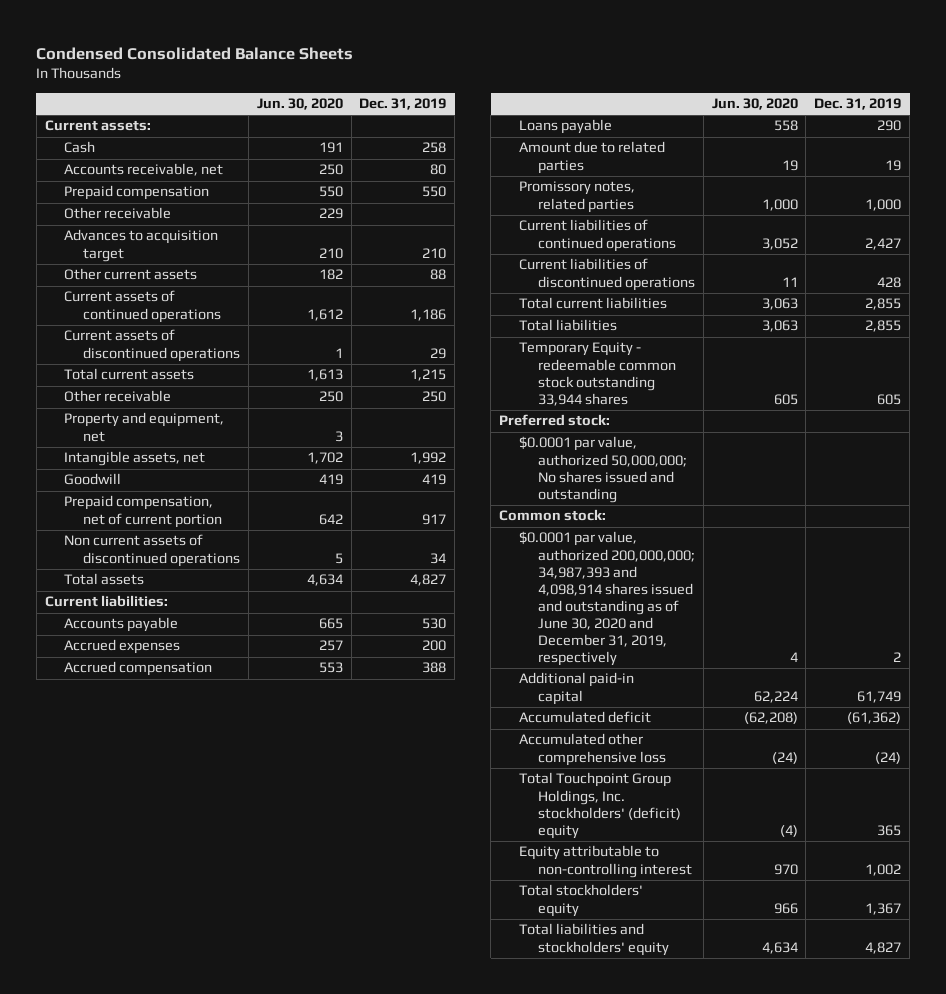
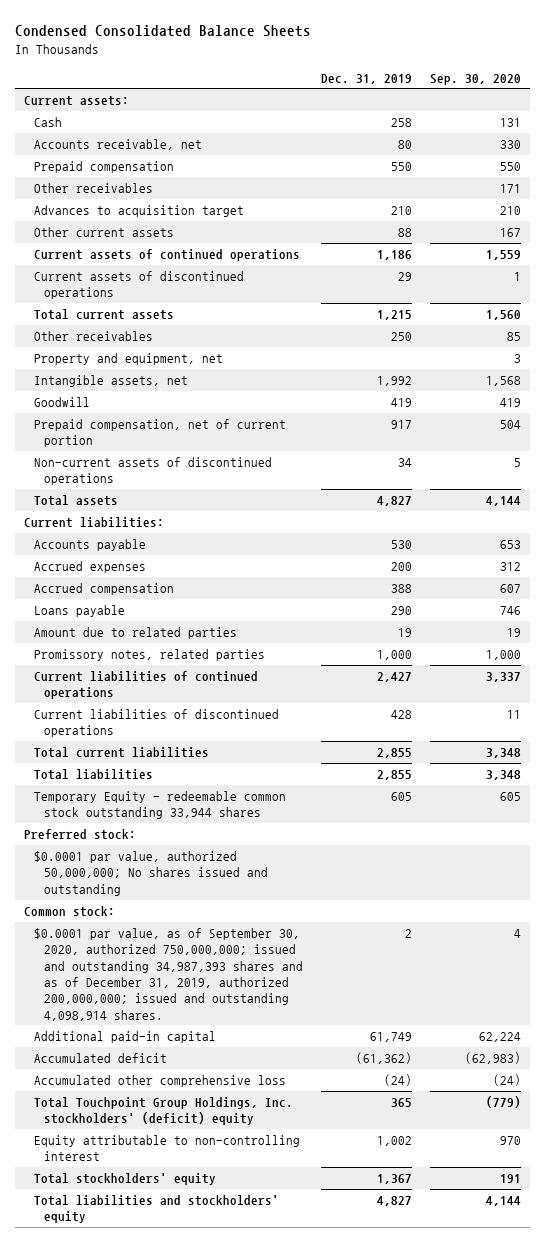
[256,98,343,111] Jun. 30, 2020 -> none
none -> [429,73,521,85] Sep. 30, 2020
[63,207,171,220] Other receivable -> [34,183,154,194] Other receivables
[63,390,171,403] Other receivable -> [34,331,154,342] Other receivables
[63,534,241,567] Non current assets of discontinued operations -> [34,457,273,486] Non-current assets of discontinued operations
[518,531,695,666] $0.0001 par value, authorized 200,000,000; 34,987,393 and 4,098,914 shares issued and outstanding as of June 30, 2020 and December 31, 2019, respectively -> [34,928,304,1021] $0.0001 par value, as of September 30, 2020, authorized 750,000,000; issued and outstanding 34,987,393 shares and as of December 31, 2019, authorized 200,000,000; issued and outstanding 4,098,914 shares.

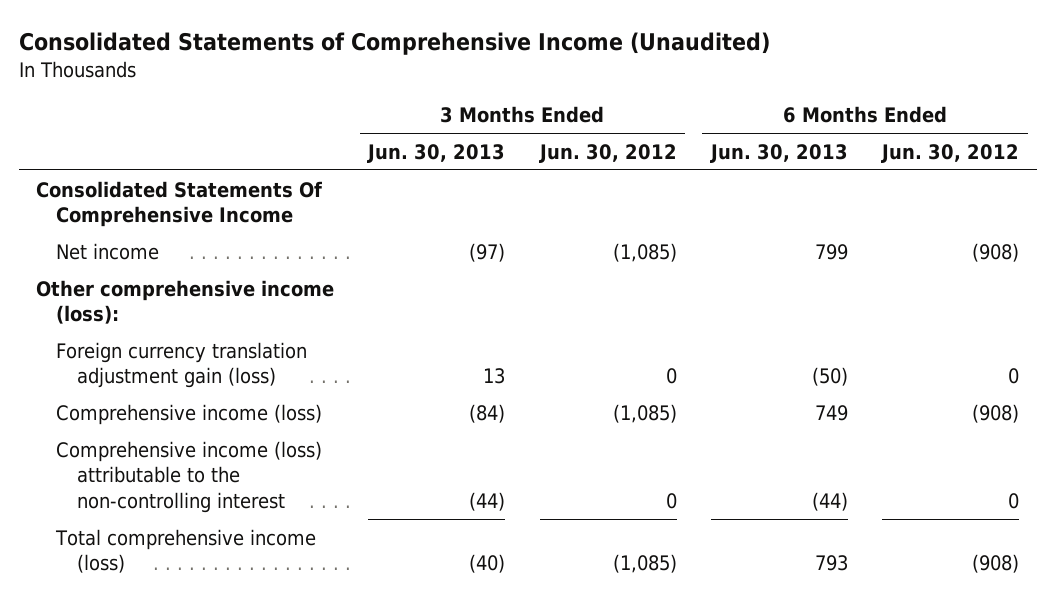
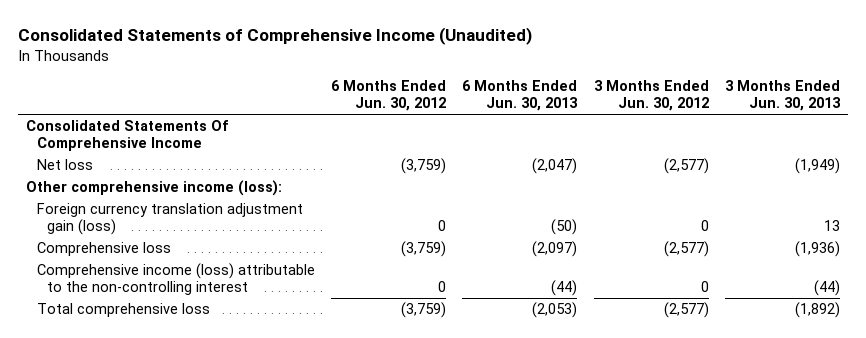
[56,242,160,260] Net income -> [36,159,93,171] Net loss
[469,242,506,262] (97) -> [795,158,841,175] (1,949)
[612,242,677,262] (1,085) -> [663,158,709,175] (2,577)
[815,243,849,260] 799 -> [532,158,578,175] (2,047)
[972,242,1020,262] (908) -> [401,158,447,175] (3,759)
[56,403,323,425] Comprehensive income (loss) -> [36,242,171,257] Comprehensive loss
[469,403,506,423] (84) -> [795,241,841,258] (1,936)
[612,403,677,423] (1,085) -> [663,241,709,258] (2,577)
[815,404,849,421] 749 -> [532,241,578,258] (2,097)
[972,403,1020,423] (908) -> [401,241,447,258] (3,759)
[55,528,317,574] Total comprehensive income (loss) -> [36,303,210,318] Total comprehensive loss
[469,554,506,574] (40) -> [795,302,841,319] (1,892)
[612,554,677,574] (1,085) -> [663,302,709,319] (2,577)
[815,555,849,572] 793 -> [532,302,578,319] (2,053)
[972,554,1020,574] (908) -> [401,302,447,319] (3,759)

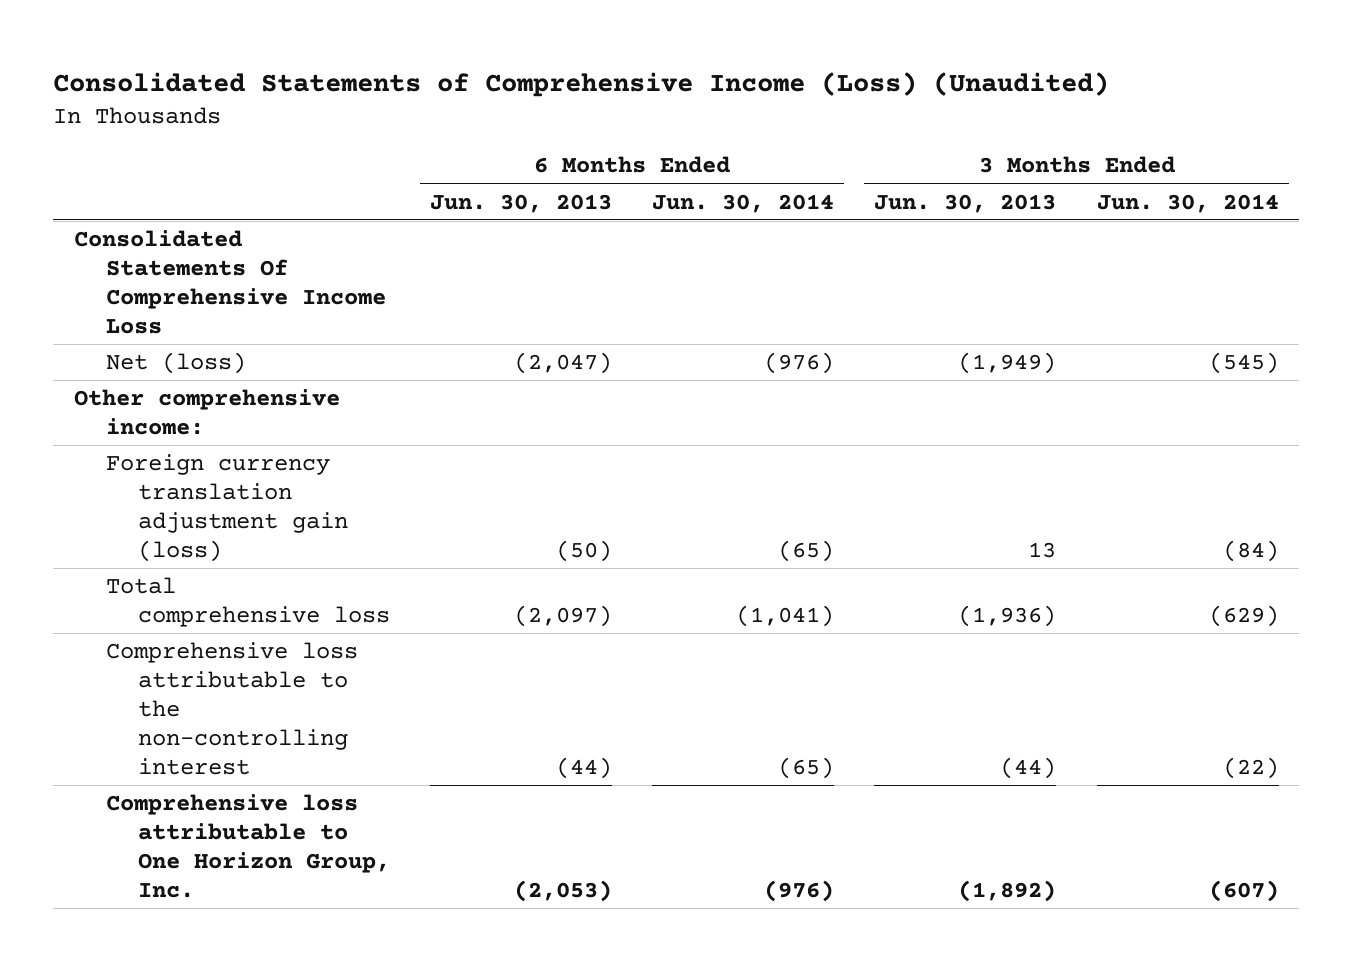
[18,26,533,45] Consolidated Statements of Comprehensive Income (Unaudited) -> [53,71,1110,97] Consolidated Statements of Comprehensive Income (Loss) (Unaudited)
[331,80,447,112] 6 Months Ended Jun. 30, 2012 -> none
[593,80,709,112] 3 Months Ended Jun. 30, 2012 -> none
none -> [652,193,835,213] Jun. 30, 2014
none -> [1096,193,1279,213] Jun. 30, 2014
[26,120,230,152] Consolidated Statements Of Comprehensive Income -> [73,230,386,335] Consolidated Statements Of Comprehensive Income Loss
[36,159,93,171] Net loss -> [105,352,246,375] Net (loss)
[26,180,283,197] Other comprehensive income (loss): -> [73,389,340,436] Other comprehensive income:
[36,242,171,257] Comprehensive loss -> [105,577,390,628] Total comprehensive loss
[36,263,315,296] Comprehensive income (loss) attributable to the non-controlling interest -> [105,642,358,776] Comprehensive loss attributable to the non-controlling interest
[36,303,210,318] Total comprehensive loss -> [105,794,390,899] Comprehensive loss attributable to One Horizon Group, Inc.

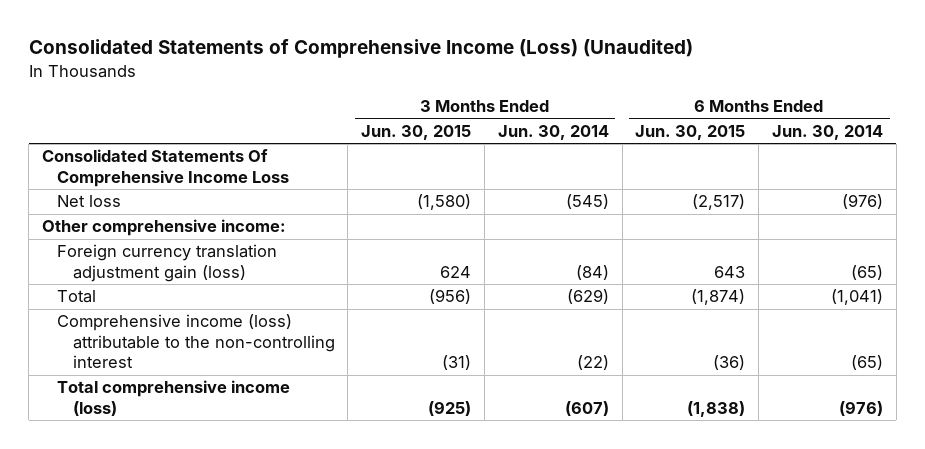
[429,193,612,213] Jun. 30, 2013 -> none
[874,193,1057,213] Jun. 30, 2013 -> none
none -> [361,124,472,140] Jun. 30, 2015
none -> [635,124,746,140] Jun. 30, 2015
[105,352,246,375] Net (loss) -> [57,195,122,208] Net loss
[105,577,390,628] Total comprehensive loss -> [57,290,97,304] Total
[105,642,358,776] Comprehensive loss attributable to the non-controlling interest -> [57,314,335,369] Comprehensive income (loss) attributable to the non-controlling interest
[105,794,390,899] Comprehensive loss attributable to One Horizon Group, Inc. -> [57,380,291,416] Total comprehensive income (loss)

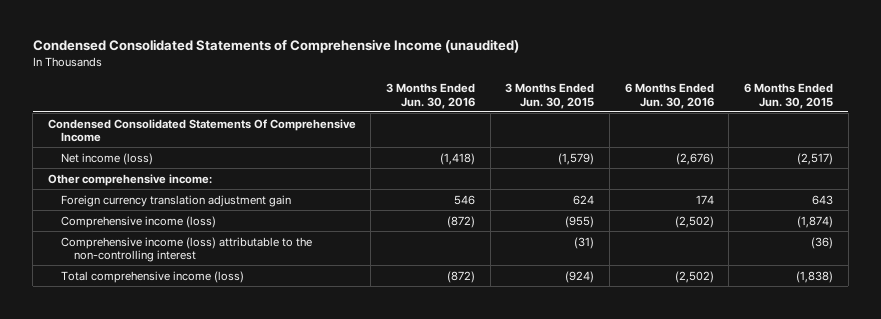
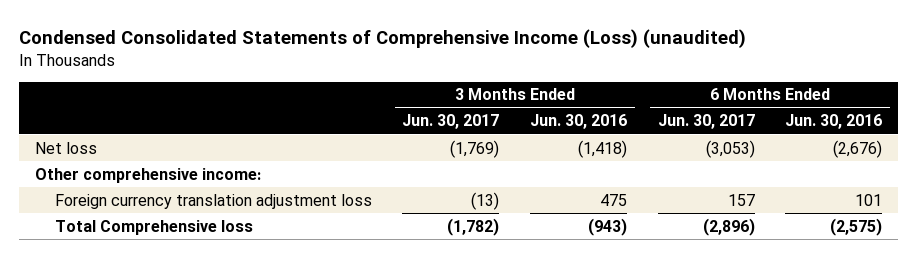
[32,39,519,54] Condensed Consolidated Statements of Comprehensive Income (unaudited) -> [19,29,747,49] Condensed Consolidated Statements of Comprehensive Income (Loss) (unaudited)
[505,83,595,109] 3 Months Ended Jun. 30, 2015 -> none
[744,83,834,109] 6 Months Ended Jun. 30, 2015 -> none
none -> [402,114,500,130] Jun. 30, 2017
none -> [657,114,755,130] Jun. 30, 2017
[47,118,356,143] Condensed Consolidated Statements Of Comprehensive Income -> none
[60,152,153,165] Net income (loss) -> [34,141,97,154] Net loss
[60,236,312,263] Comprehensive income (loss) attributable to the non-controlling interest -> none
[60,270,244,283] Total comprehensive income (loss) -> none
[60,194,291,207] Foreign currency translation adjustment gain -> [54,193,372,209] Foreign currency translation adjustment loss
[454,194,476,205] 546 -> [600,193,628,206] 475
[695,194,714,204] 174 -> [855,193,883,206] 101
[60,215,216,228] Comprehensive income (loss) -> [54,219,253,235] Total Comprehensive loss
[447,215,476,228] (872) -> [588,217,628,236] (943)
[674,215,714,228] (2,502) -> [830,217,883,236] (2,575)

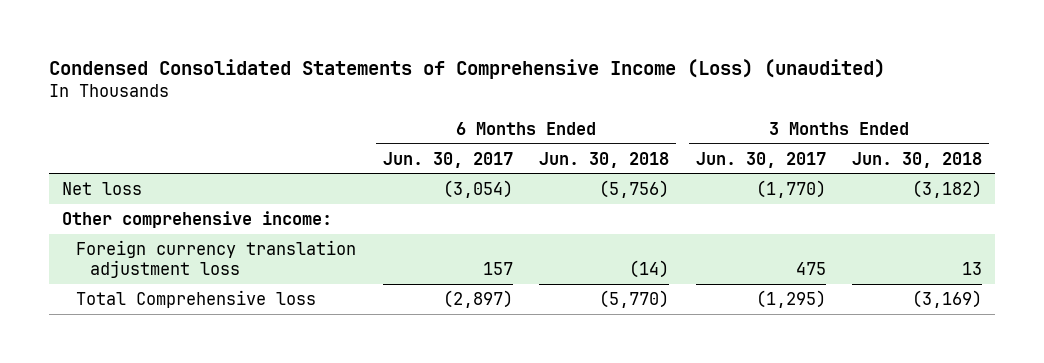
[530,114,628,130] Jun. 30, 2016 -> none
[785,114,883,130] Jun. 30, 2016 -> none
none -> [539,151,670,168] Jun. 30, 2018
none -> [852,151,983,168] Jun. 30, 2018
[450,139,500,158] (1,769) -> [755,179,826,198] (1,770)
[705,139,755,158] (3,053) -> [442,179,513,198] (3,054)
[471,191,500,210] (13) -> [795,262,826,276] 475
[447,217,500,236] (1,782) -> [755,289,826,308] (1,295)
[702,217,755,236] (2,896) -> [442,289,513,308] (2,897)

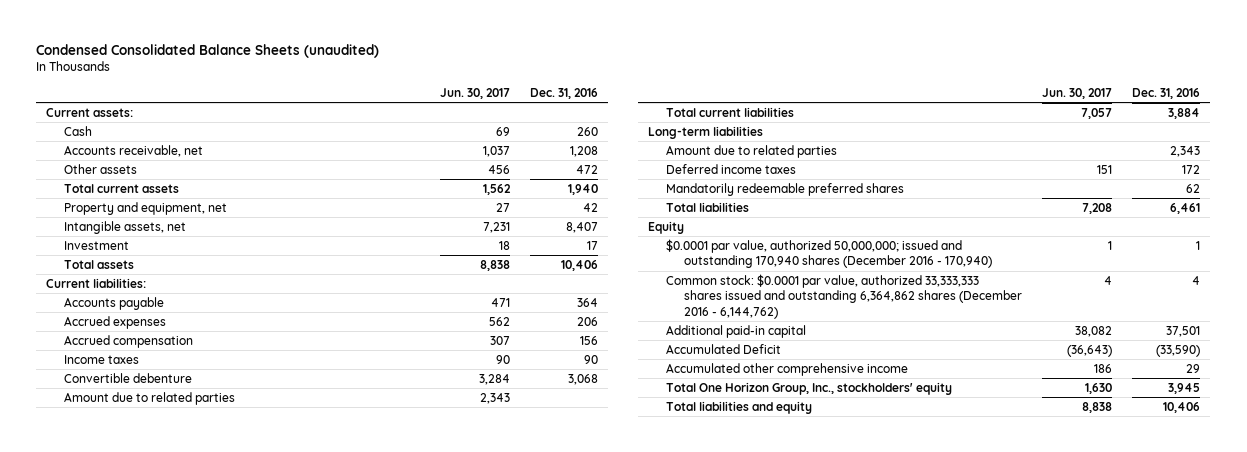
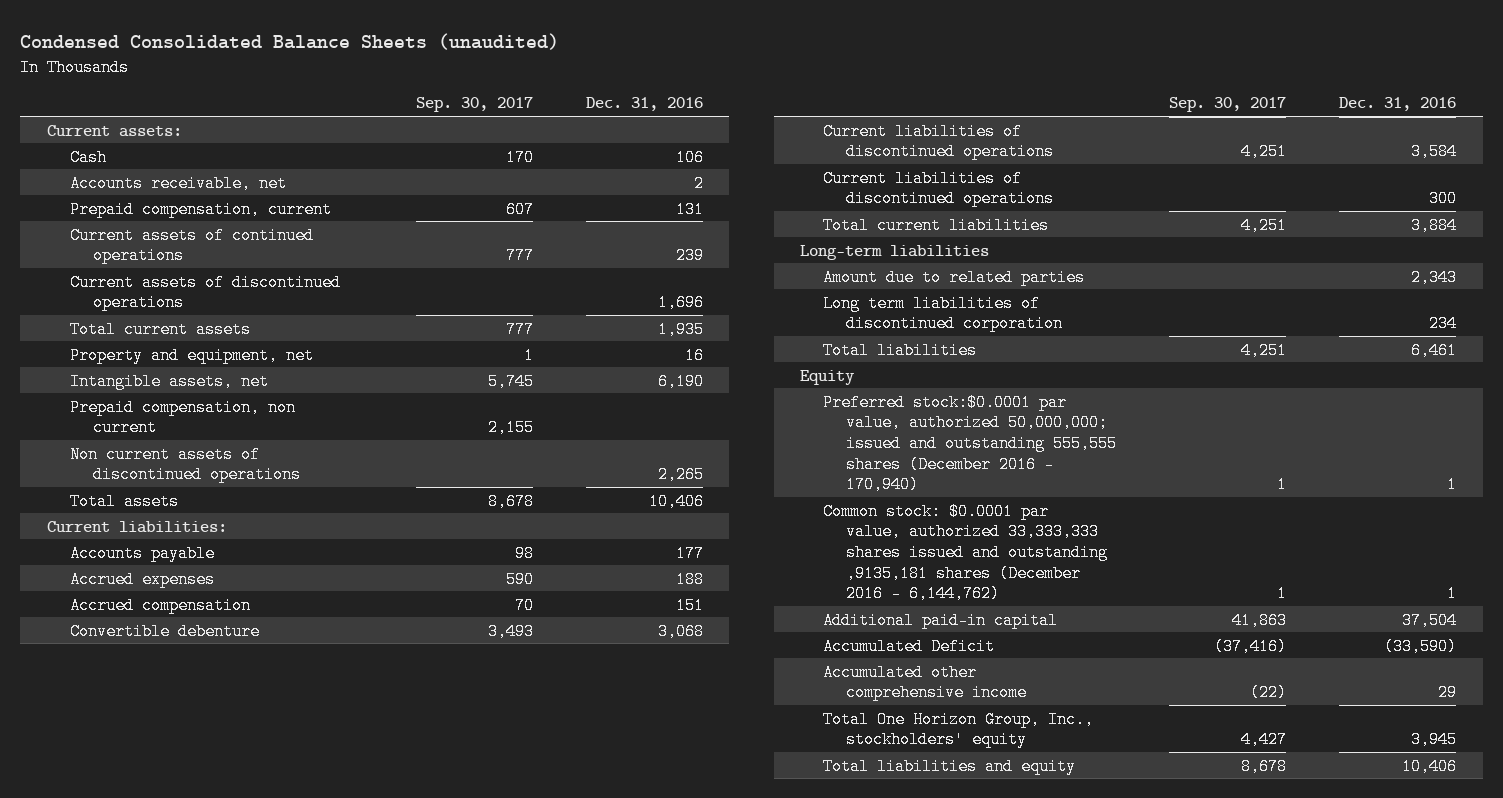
[440,87,511,99] Jun. 30, 2017 -> none
none -> [415,97,533,113] Sep. 30, 2017
[64,163,138,174] Other assets -> none
[64,240,130,250] Investment -> none
[577,126,599,136] 260 -> [675,148,704,166] 106
[570,145,599,157] 1,208 -> [693,174,704,192] 2
none -> [69,200,332,218] Prepaid compensation, current
none -> [69,226,314,265] Current assets of continued operations
none -> [69,273,341,312] Current assets of discontinued operations
[568,183,599,195] 1,940 -> [657,320,704,338] 1,935
[583,202,599,212] 42 -> [684,346,704,364] 16
[566,221,599,233] 8,407 -> [657,372,704,390] 6,190
none -> [69,398,296,437] Prepaid compensation, non current
none -> [69,445,301,484] Non current assets of discontinued operations
[64,354,140,364] Income taxes -> none
[577,297,599,307] 364 -> [675,544,704,562] 177
[577,316,599,326] 206 -> [675,570,704,588] 188
[580,335,599,345] 156 -> [675,596,704,614] 151
[64,391,236,405] Amount due to related parties -> none
none -> [823,122,1054,161] Current liabilities of discontinued operations
none -> [823,169,1054,208] Current liabilities of discontinued operations
[666,163,797,174] Deferred income taxes -> none
[666,182,905,196] Mandatorily redeemable preferred shares -> none
none -> [823,294,1063,333] Long term liabilities of discontinued corporation
[666,238,993,269] $0.0001 par value, authorized 50,000,000; issued and outstanding 170,940 shares (December 2016 - 170,940) -> [823,393,1117,494] Preferred stock:$0.0001 par value, authorized 50,000,000; issued and outstanding 555,555 shares (December 2016 - 170,940)
[666,273,1023,319] Common stock: $0.0001 par value, authorized 33,333,333 shares issued and outstanding 6,364,862 shares (December 2016 - 6,144,762) -> [823,502,1108,603] Common stock: $0.0001 par value, authorized 33,333,333 shares issued and outstanding ,9135,181 shares (December 2016 - 6,144,762)
[1192,275,1201,285] 4 -> [1447,585,1458,603] 1
[1166,325,1201,337] 37,501 -> [1402,611,1458,629] 37,504

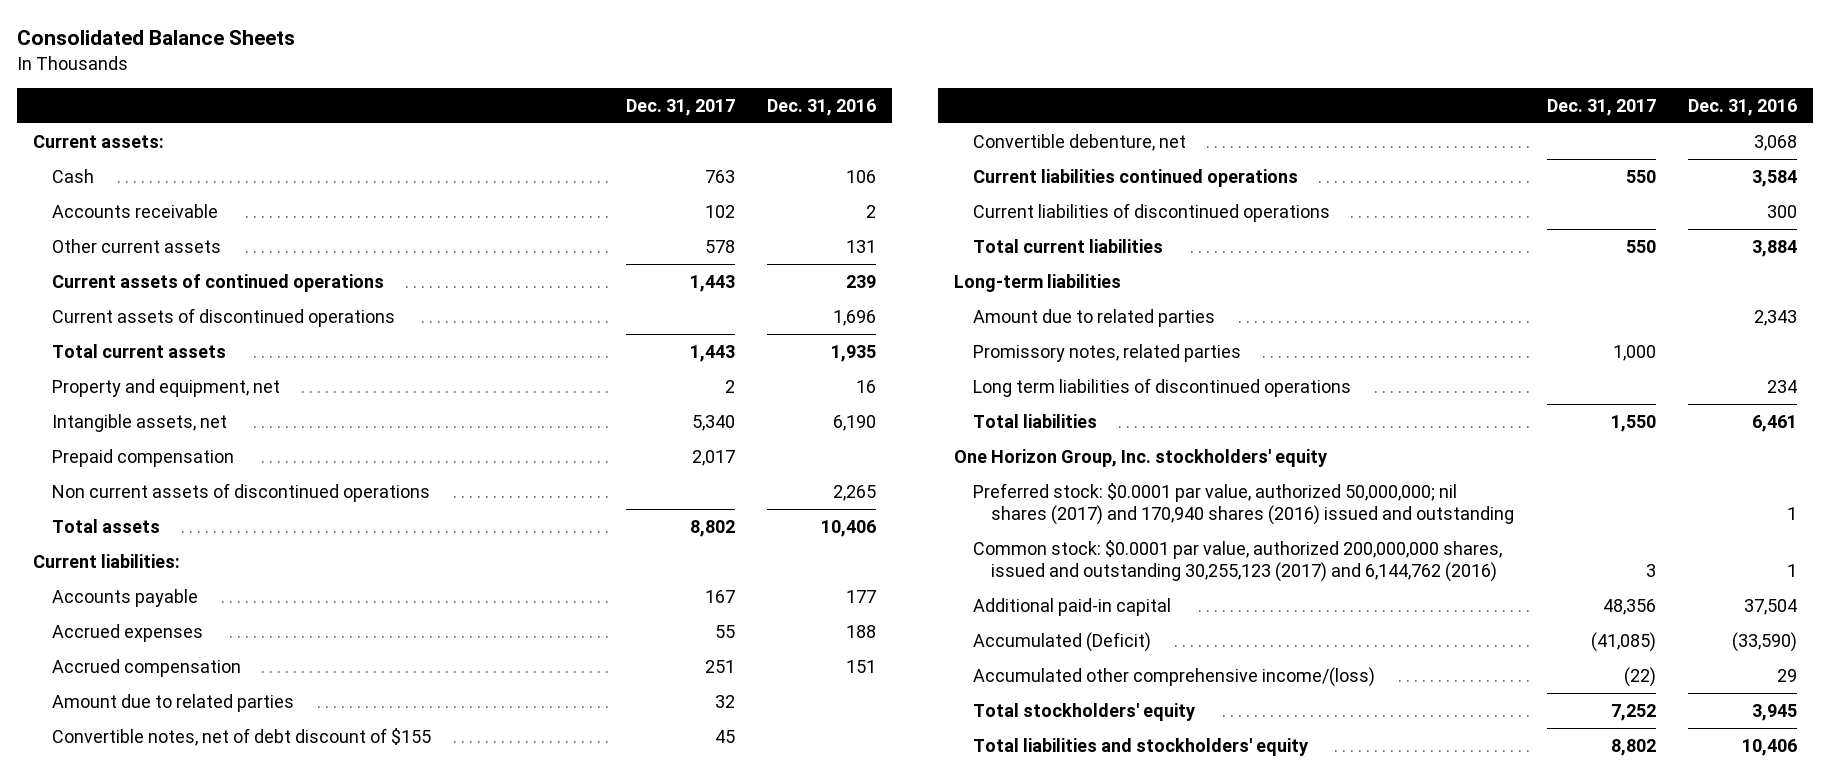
[20,33,560,51] Condensed Consolidated Balance Sheets (unaudited) -> [16,30,295,46] Consolidated Balance Sheets
[415,97,533,113] Sep. 30, 2017 -> none
none -> [625,98,735,116] Dec. 31, 2017
[69,174,287,192] Accounts receivable, net -> [51,203,218,218] Accounts receivable
[69,200,332,218] Prepaid compensation, current -> [51,238,221,253] Other current assets
[69,398,296,437] Prepaid compensation, non current -> [51,448,234,467] Prepaid compensation
none -> [51,693,294,712] Amount due to related parties
none -> [51,727,431,746] Convertible notes, net of debt discount of $155
[69,622,260,640] Convertible debenture -> [972,133,1186,151] Convertible debenture, net
[823,122,1054,161] Current liabilities of discontinued operations -> [972,168,1298,187] Current liabilities continued operations
none -> [972,343,1241,362] Promissory notes, related parties
[823,294,1063,333] Long term liabilities of discontinued corporation -> [972,377,1351,397] Long term liabilities of discontinued operations
[800,369,856,385] Equity -> none
none -> [953,448,1327,467] One Horizon Group, Inc. stockholders' equity
[823,393,1117,494] Preferred stock:$0.0001 par value, authorized 50,000,000; issued and outstanding 555,555 shares (December 2016 - 170,940) -> [972,482,1515,525] Preferred stock: $0.0001 par value, authorized 50,000,000; nil shares (2017) and 170,940 shares (2016) issued and outstanding
[823,502,1108,603] Common stock: $0.0001 par value, authorized 33,333,333 shares issued and outstanding ,9135,181 shares (December 2016 - 6,144,762) -> [972,539,1502,582] Common stock: $0.0001 par value, authorized 200,000,000 shares, issued and outstanding 30,255,123 (2017) and 6,144,762 (2016)
[823,637,996,655] Accumulated Deficit -> [972,631,1151,652] Accumulated (Deficit)
[823,663,1027,702] Accumulated other comprehensive income -> [972,666,1375,687] Accumulated other comprehensive income/(loss)
[823,710,1095,749] Total One Horizon Group, Inc., stockholders' equity -> [972,702,1195,721] Total stockholders' equity
[823,757,1077,775] Total liabilities and equity -> [972,737,1308,756] Total liabilities and stockholders' equity

